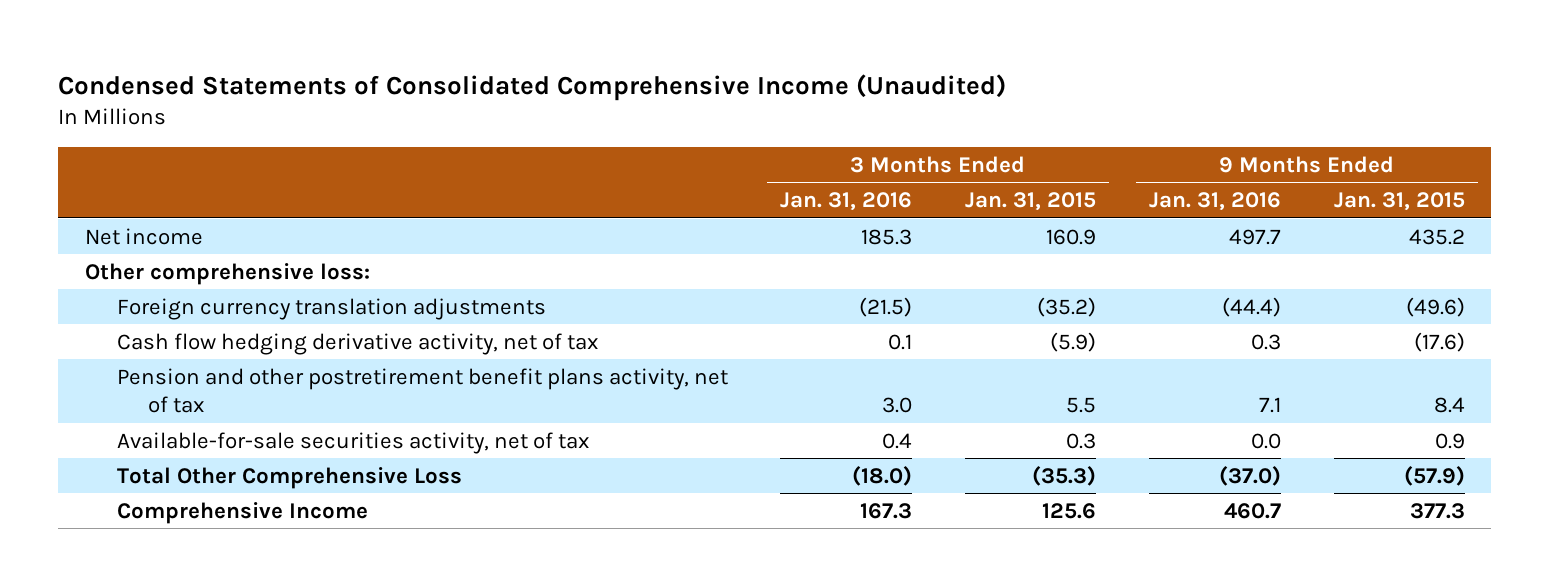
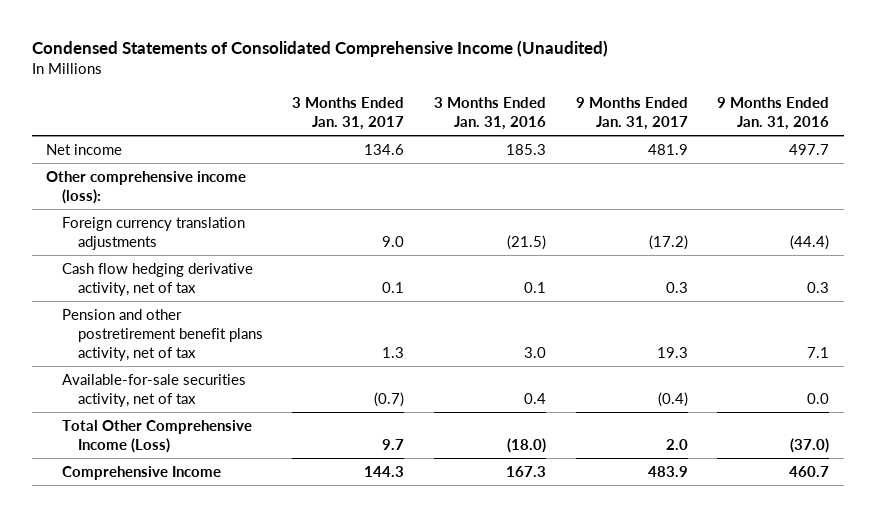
[965,192,1097,212] Jan. 31, 2015 -> none
[1333,192,1465,212] Jan. 31, 2015 -> none
none -> [292,96,405,130] 3 Months Ended Jan. 31, 2017
none -> [575,96,688,130] 9 Months Ended Jan. 31, 2017
[84,262,370,285] Other comprehensive loss: -> [46,170,247,204] Other comprehensive income (loss):
[116,466,462,489] Total Other Comprehensive Loss -> [62,419,253,453] Total Other Comprehensive Income (Loss)

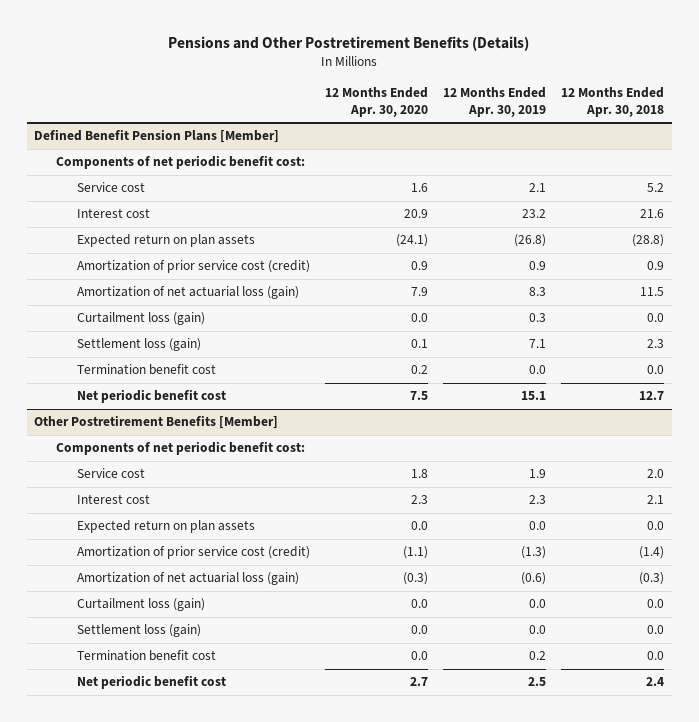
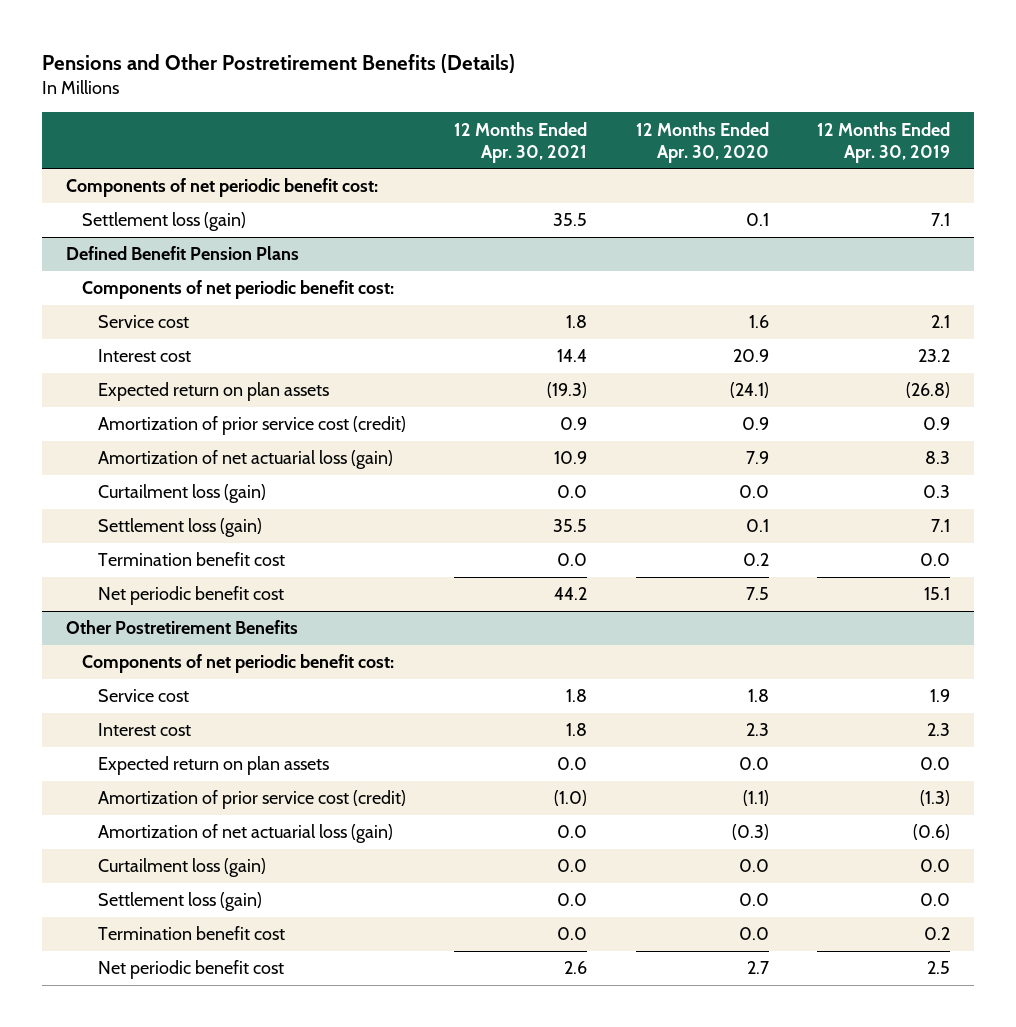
[561,87,665,117] 12 Months Ended Apr. 30, 2018 -> none
none -> [454,121,588,163] 12 Months Ended Apr. 30, 2021
[34,129,280,144] Defined Benefit Pension Plans [Member] -> none
none -> [82,212,247,232] Settlement loss (gain)
none -> [66,246,300,261] Defined Benefit Pension Plans
none -> [82,280,395,300] Components of net periodic benefit cost:
[34,415,279,430] Other Postretirement Benefits [Member] -> [66,620,299,635] Other Postretirement Benefits

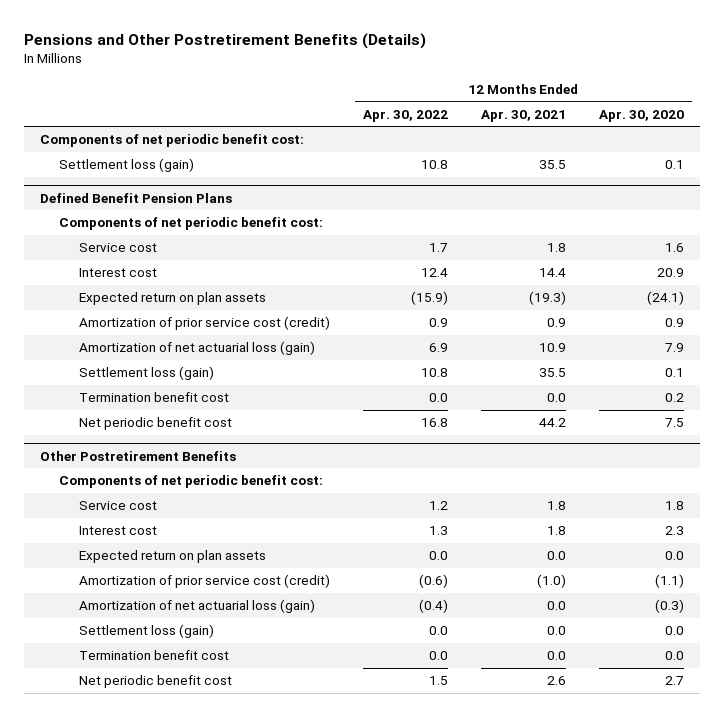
[816,121,950,163] 12 Months Ended Apr. 30, 2019 -> none
none -> [362,109,448,122] Apr. 30, 2022
[97,484,266,504] Curtailment loss (gain) -> none
[97,858,266,878] Curtailment loss (gain) -> none

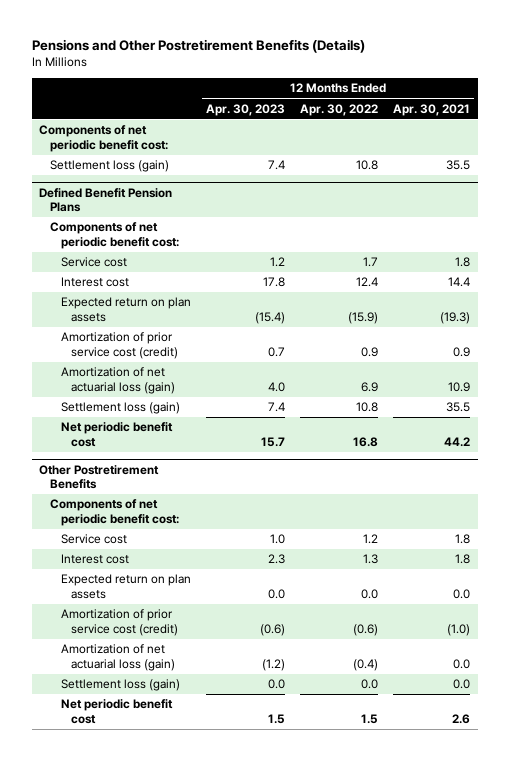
[598,109,684,122] Apr. 30, 2020 -> none
none -> [205,103,285,116] Apr. 30, 2023
[78,392,229,403] Termination benefit cost -> none
[78,650,229,661] Termination benefit cost -> none

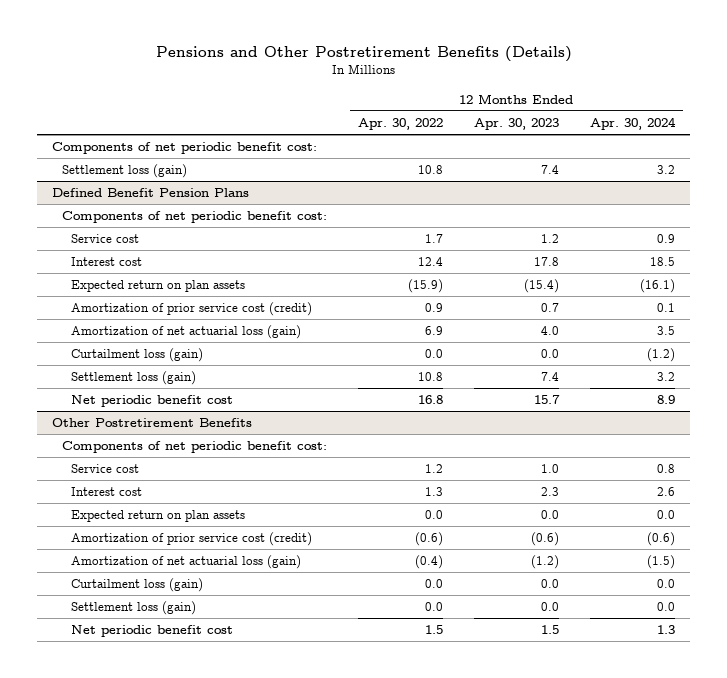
[393,103,471,116] Apr. 30, 2021 -> none
none -> [589,116,676,130] Apr. 30, 2024
none -> [71,348,204,363] Curtailment loss (gain)
none -> [71,578,204,593] Curtailment loss (gain)

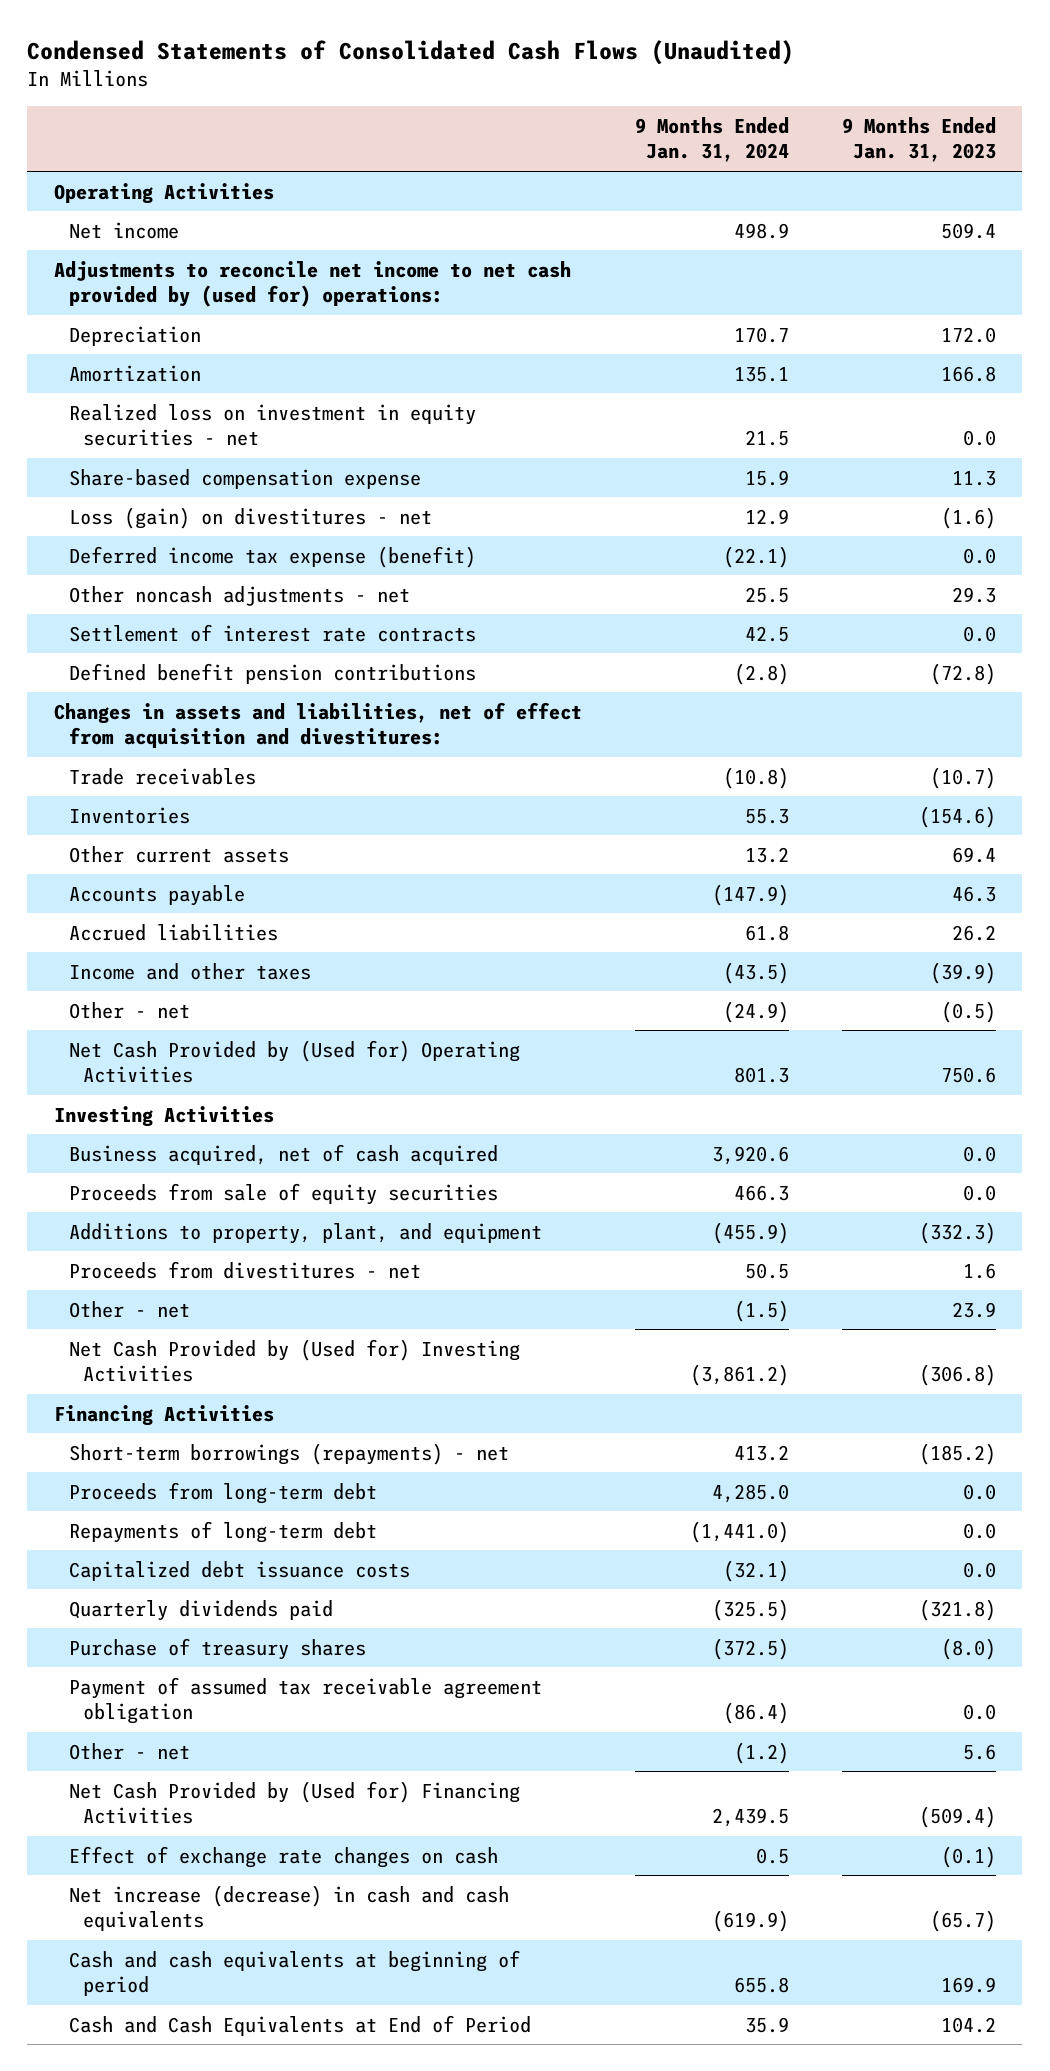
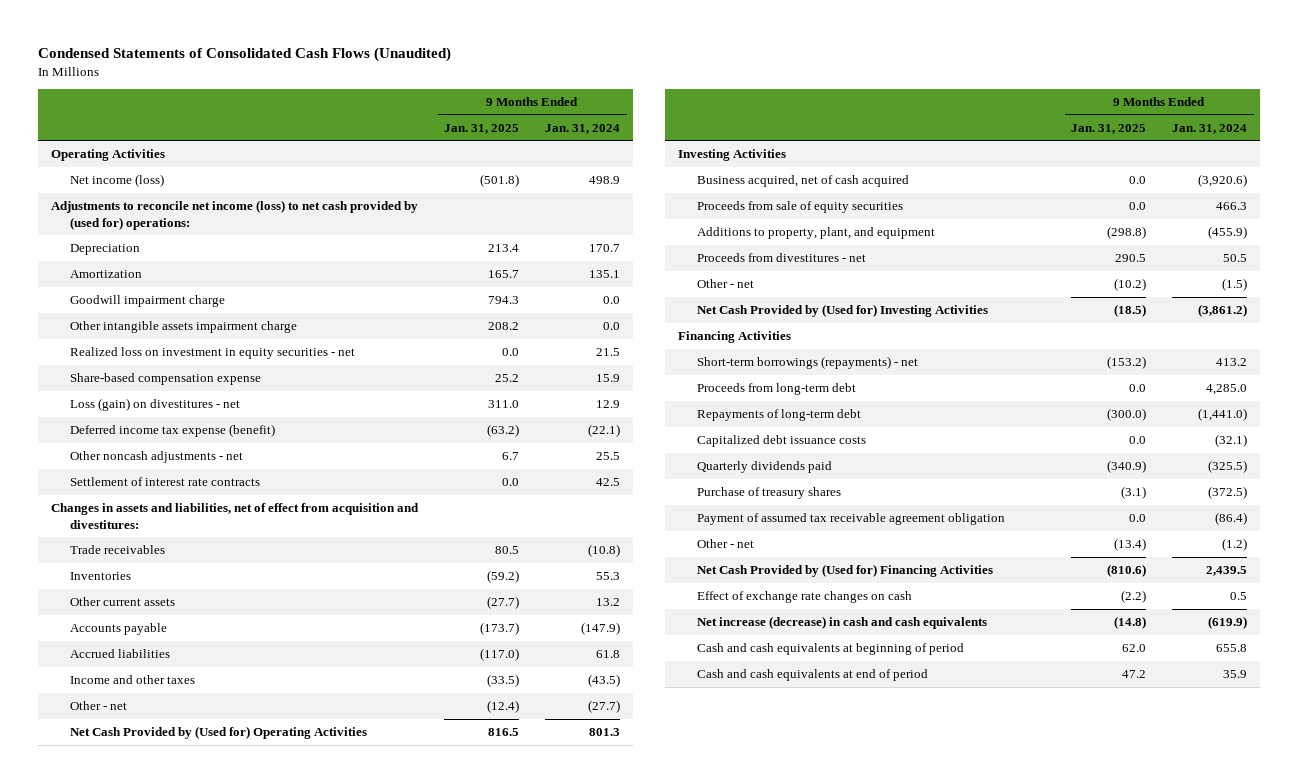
[841,116,996,163] 9 Months Ended Jan. 31, 2023 -> none
none -> [444,123,520,134] Jan. 31, 2025
[68,221,179,239] Net income -> [69,174,164,188] Net income (loss)
[53,260,571,308] Adjustments to reconcile net income to net cash provided by (used for) operations: -> [51,200,419,230] Adjustments to reconcile net income (loss) to net cash provided by (used for) operations:
none -> [69,295,225,308] Goodwill impairment charge
none -> [69,321,297,334] Other intangible assets impairment charge
[68,662,476,684] Defined benefit pension contributions -> none
[722,1000,789,1023] (24.9) -> [588,700,621,714] (27.7)
[711,1145,789,1165] 3,920.6 -> [1198,174,1248,188] (3,920.6)
[68,2014,531,2036] Cash and Cash Equivalents at End of Period -> [697,669,929,682] Cash and cash equivalents at end of period

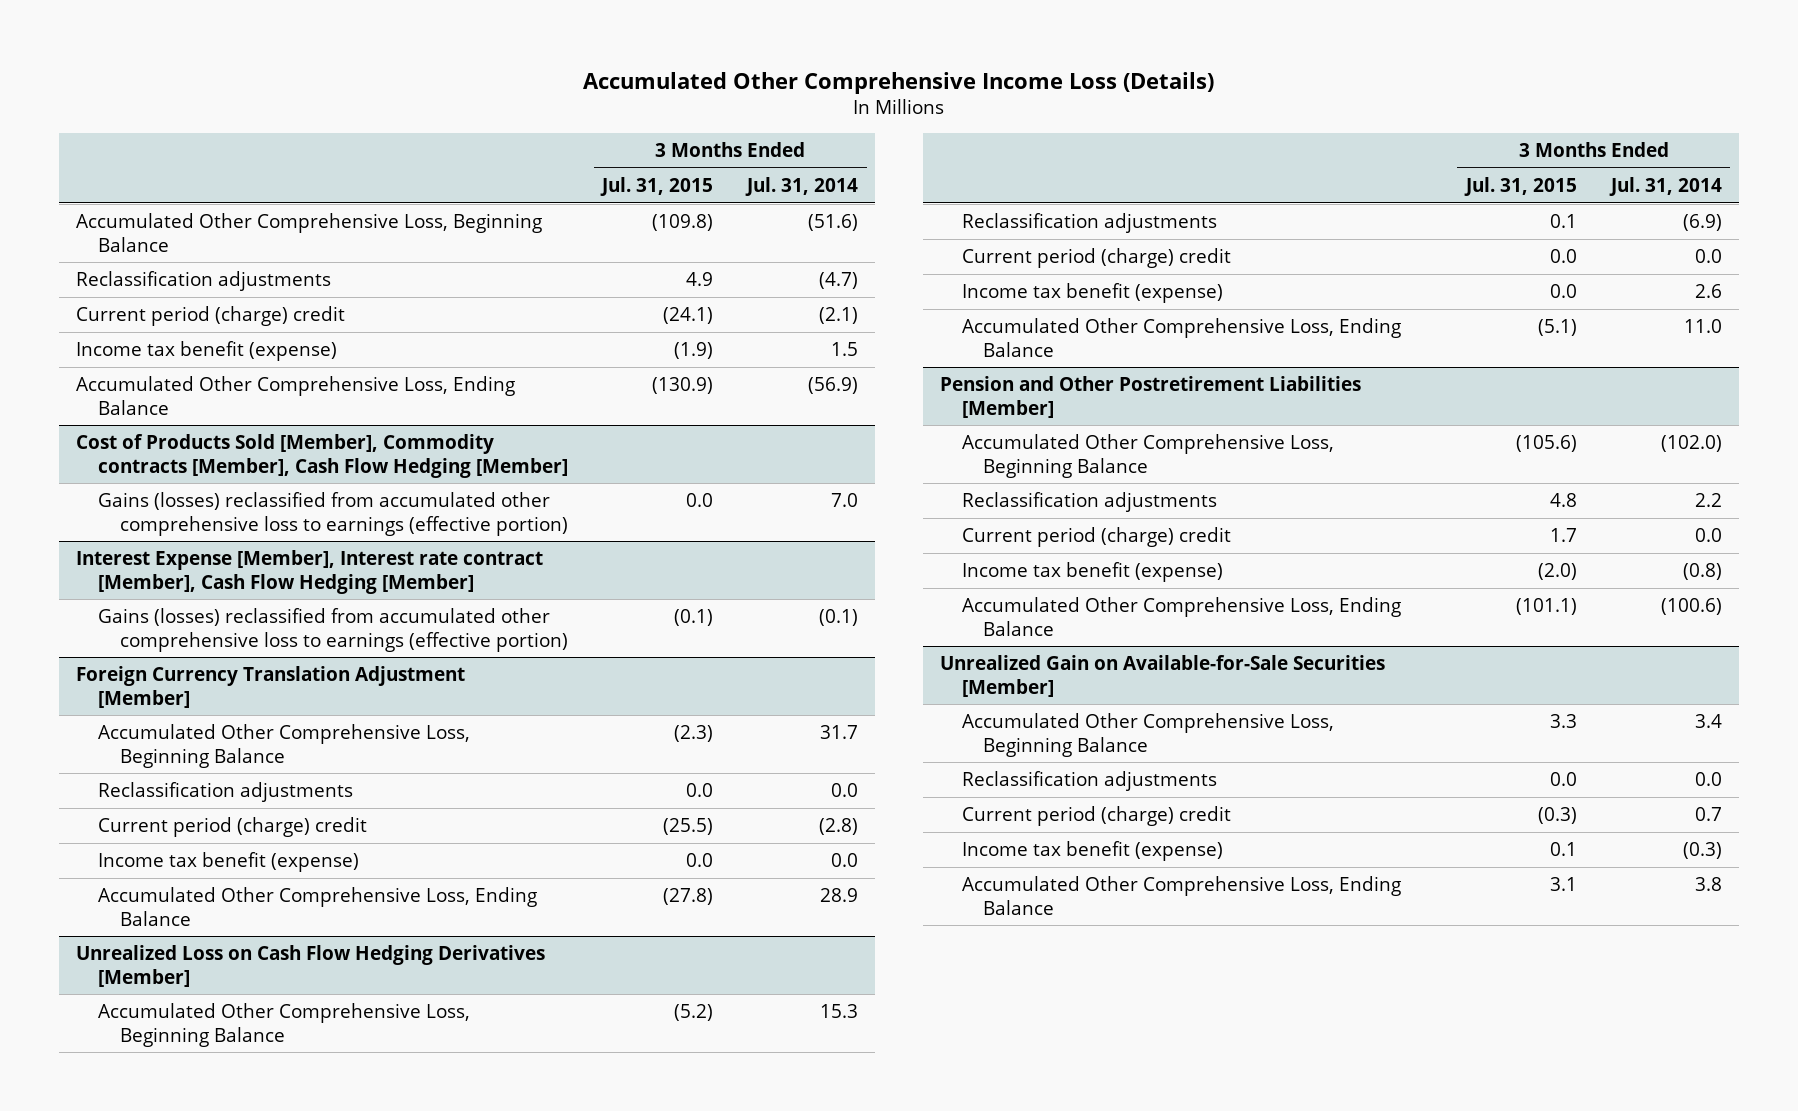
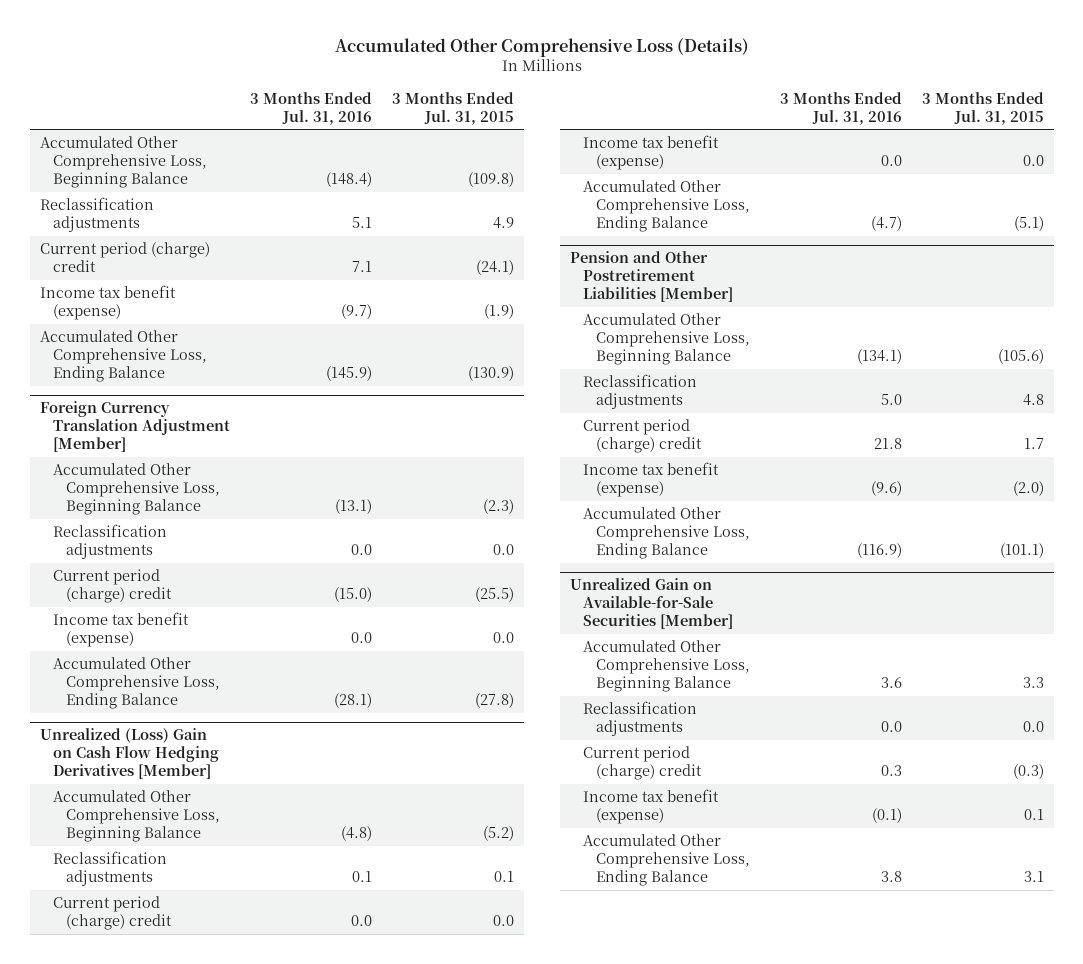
[583,71,1215,94] Accumulated Other Comprehensive Income Loss (Details) -> [334,37,749,57] Accumulated Other Comprehensive Loss (Details)
[745,176,859,196] Jul. 31, 2014 -> none
none -> [249,91,372,125] 3 Months Ended Jul. 31, 2016
[76,434,569,478] Cost of Products Sold [Member], Commodity contracts [Member], Cash Flow Hedging [Member] -> none
[98,492,568,536] Gains (losses) reclassified from accumulated other comprehensive loss to earnings (effective portion) -> none
[76,550,544,594] Interest Expense [Member], Interest rate contract [Member], Cash Flow Hedging [Member] -> none
[98,608,568,652] Gains (losses) reclassified from accumulated other comprehensive loss to earnings (effective portion) -> none
[76,945,546,987] Unrealized Loss on Cash Flow Hedging Derivatives [Member] -> [39,727,219,780] Unrealized (Loss) Gain on Cash Flow Hedging Derivatives [Member]

